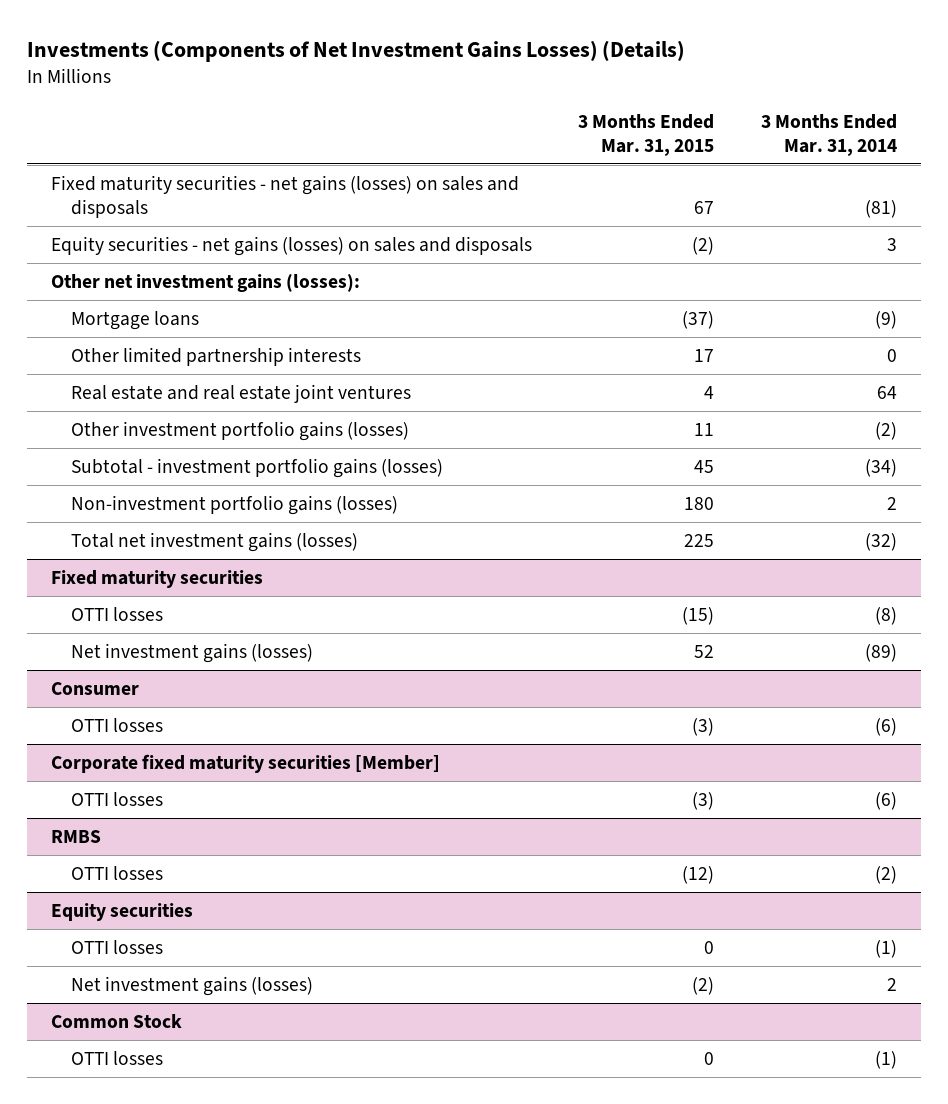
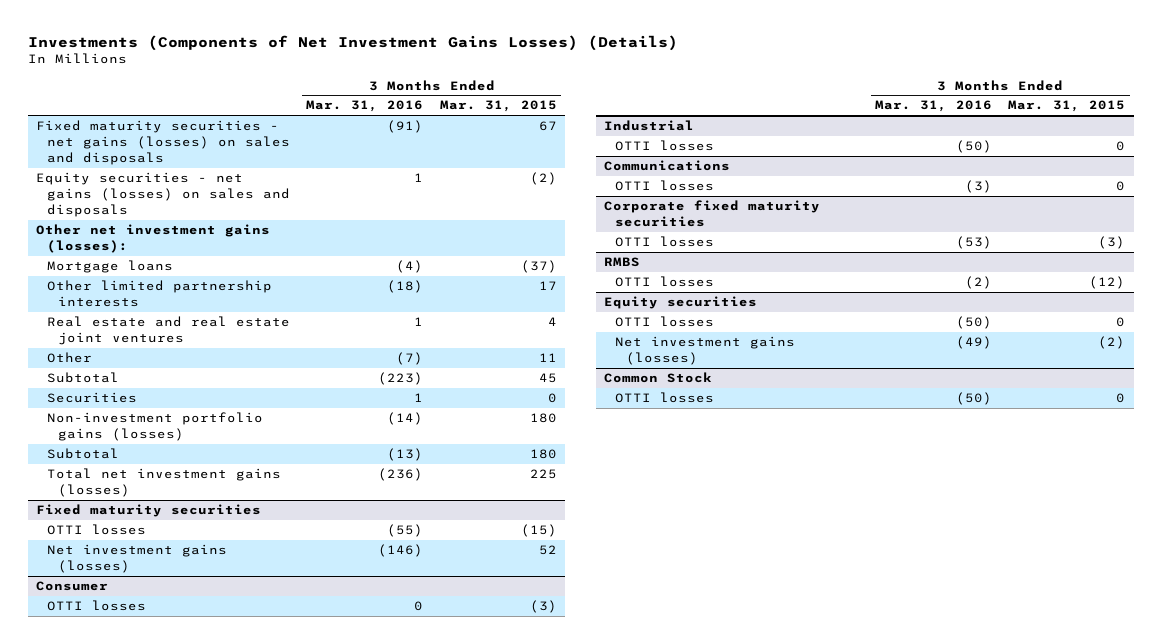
[761,113,898,156] 3 Months Ended Mar. 31, 2014 -> none
none -> [306,100,424,113] Mar. 31, 2016
[70,420,409,441] Other investment portfolio gains (losses) -> [46,352,92,364] Other
[70,457,443,478] Subtotal - investment portfolio gains (losses) -> [46,372,119,384] Subtotal
none -> [46,392,137,404] Securities
none -> [46,448,119,460] Subtotal
none -> [604,120,695,132] Industrial
none -> [615,140,715,152] OTTI losses
none -> [604,160,731,172] Communications
none -> [615,180,715,192] OTTI losses
[50,753,440,773] Corporate fixed maturity securities [Member] -> [604,200,821,228] Corporate fixed maturity securities

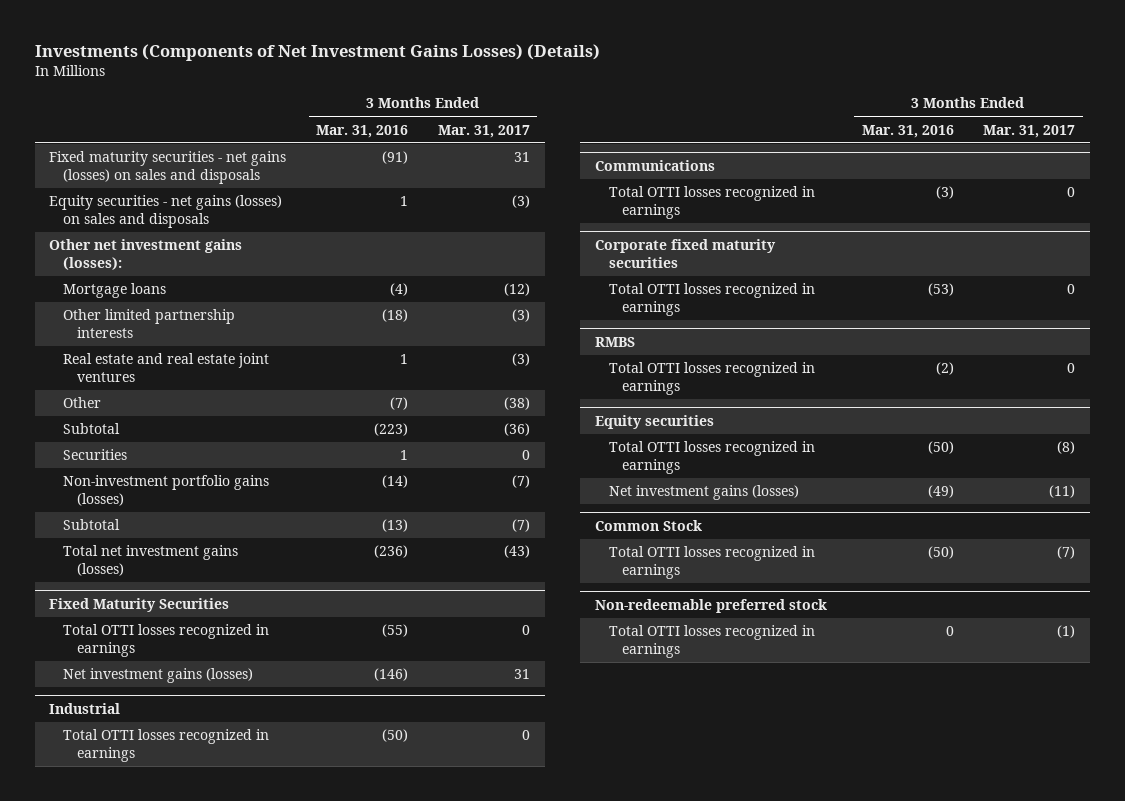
[440,100,558,113] Mar. 31, 2015 -> none
none -> [437,124,530,138] Mar. 31, 2017
[35,504,261,518] Fixed maturity securities -> [49,598,230,613] Fixed Maturity Securities
[46,524,146,536] OTTI losses -> [63,624,270,658] Total OTTI losses recognized in earnings
[35,581,108,592] Consumer -> none
[46,600,146,612] OTTI losses -> none
[615,140,715,152] OTTI losses -> [63,729,270,763] Total OTTI losses recognized in earnings
[615,180,715,192] OTTI losses -> [608,186,815,220] Total OTTI losses recognized in earnings
[615,236,715,248] OTTI losses -> [608,283,815,317] Total OTTI losses recognized in earnings
[615,276,715,288] OTTI losses -> [608,362,815,396] Total OTTI losses recognized in earnings
[615,316,715,328] OTTI losses -> [608,441,815,475] Total OTTI losses recognized in earnings
[615,392,715,404] OTTI losses -> [608,546,815,580] Total OTTI losses recognized in earnings
none -> [594,599,827,614] Non-redeemable preferred stock
none -> [608,625,815,659] Total OTTI losses recognized in earnings

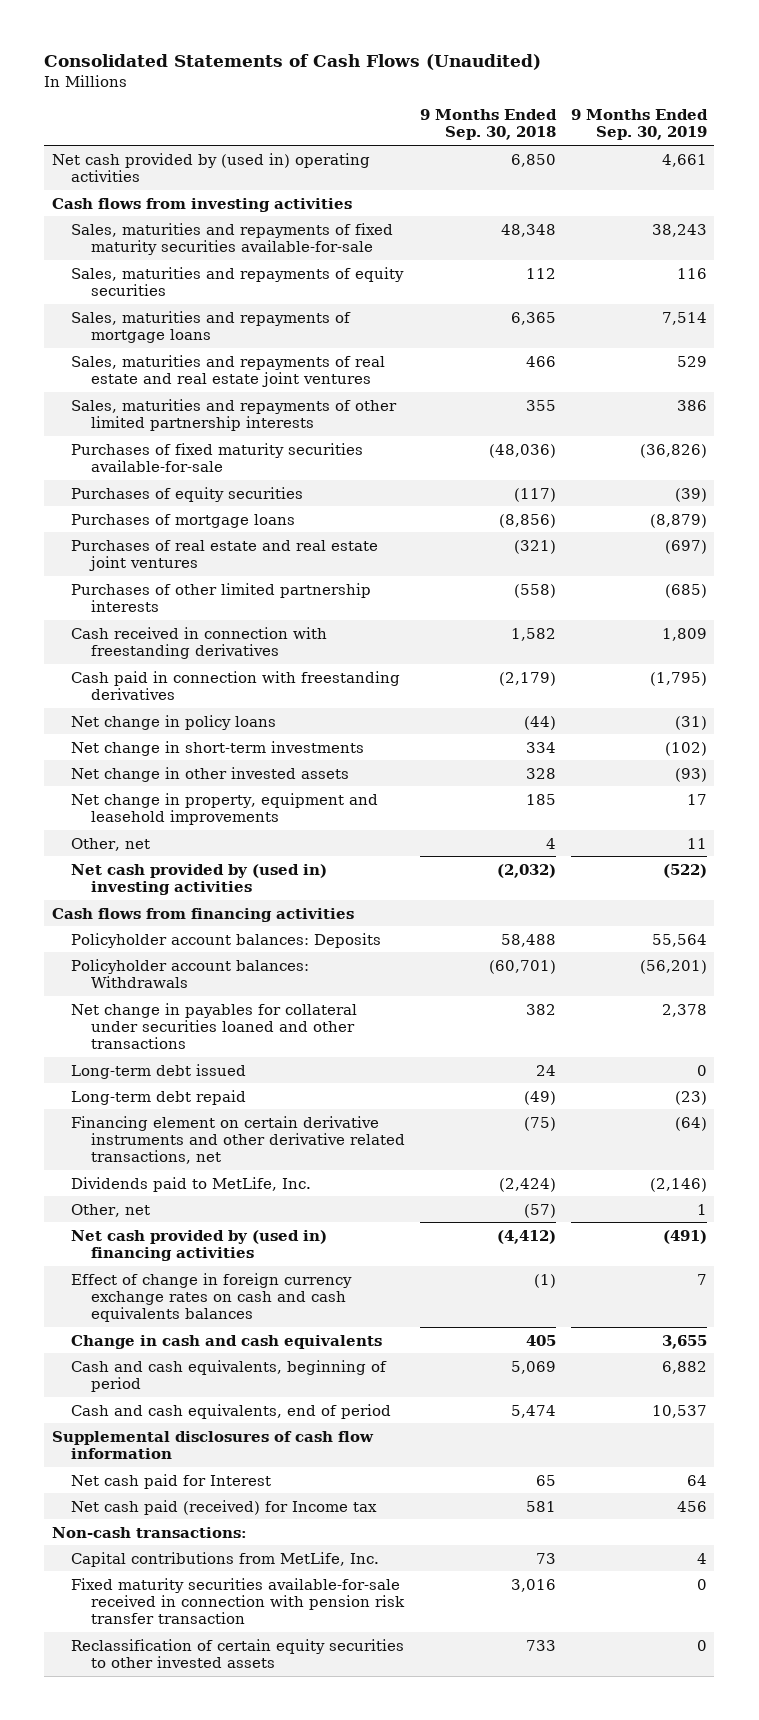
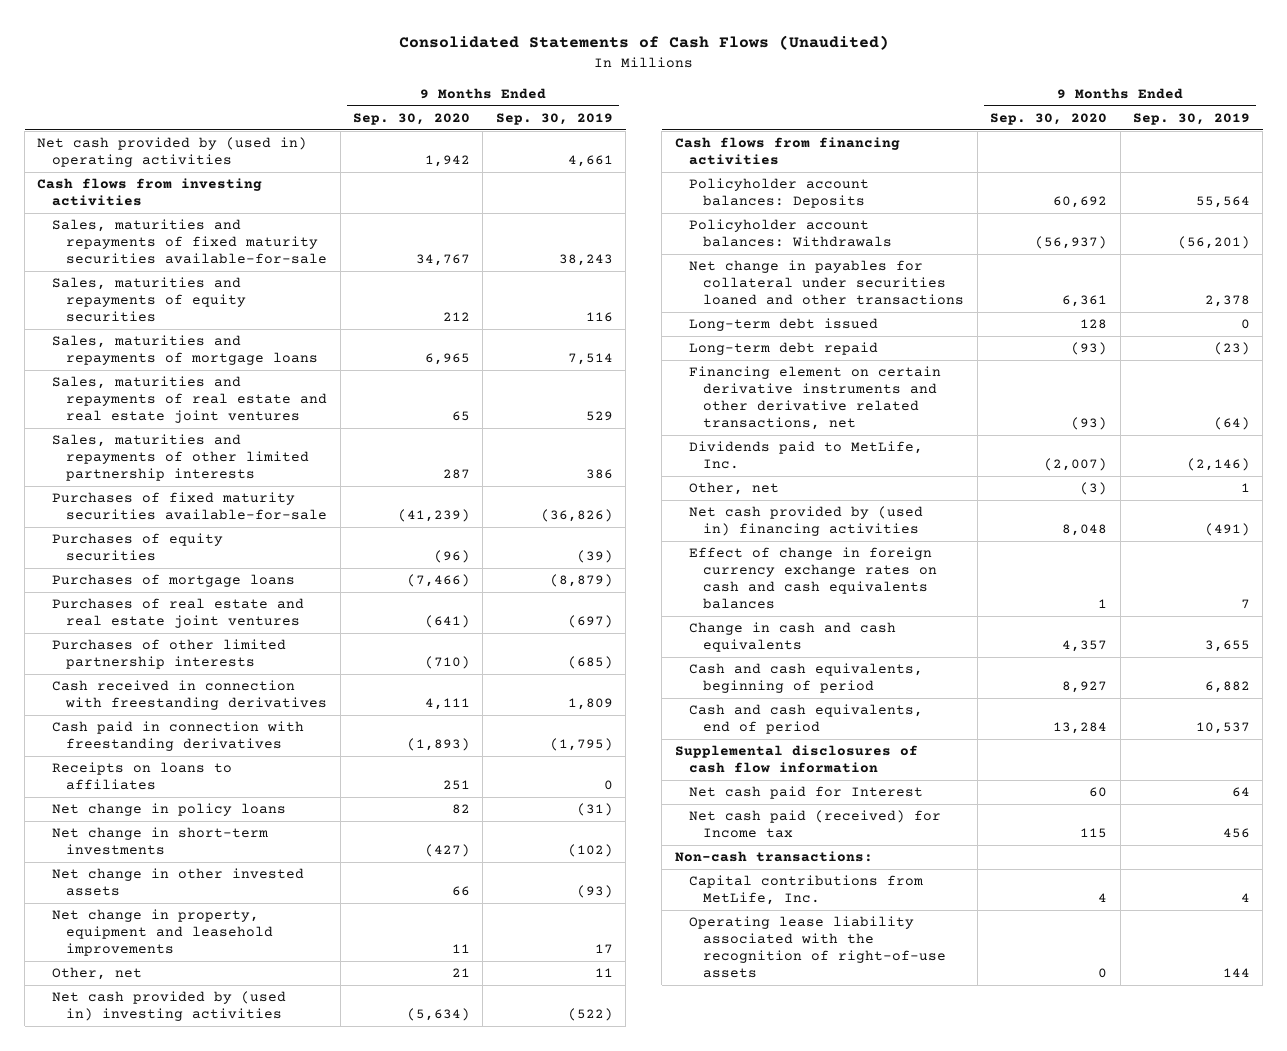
[419,109,557,141] 9 Months Ended Sep. 30, 2018 -> none
none -> [353,112,471,125] Sep. 30, 2020
none -> [51,762,232,791] Receipts on loans to affiliates
[71,1577,405,1624] Fixed maturity securities available-for-sale received in connection with pension risk transfer transaction -> none
[71,1638,405,1668] Reclassification of certain equity securities to other invested assets -> none
none -> [689,916,947,978] Operating lease liability associated with the recognition of right-of-use assets

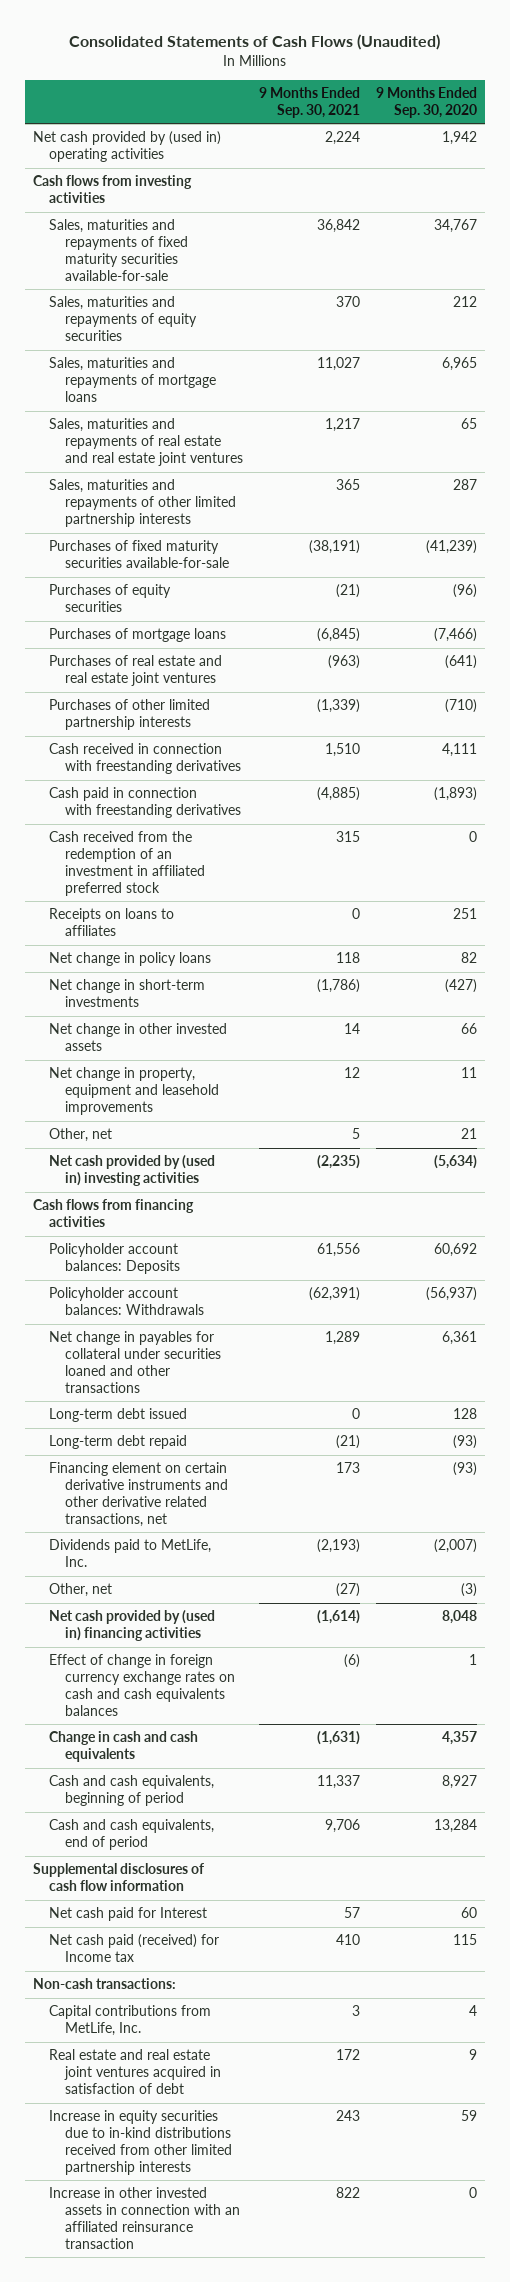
[495,112,613,125] Sep. 30, 2019 -> none
none -> [258,87,360,119] 9 Months Ended Sep. 30, 2021
none -> [48,831,205,897] Cash received from the redemption of an investment in affiliated preferred stock
[689,916,947,978] Operating lease liability associated with the recognition of right-of-use assets -> none
none -> [48,2049,221,2095] Real estate and real estate joint ventures acquired in satisfaction of debt
none -> [48,2110,232,2176] Increase in equity securities due to in-kind distributions received from other limited partnership interests
none -> [48,2187,240,2250] Increase in other invested assets in connection with an affiliated reinsurance transaction

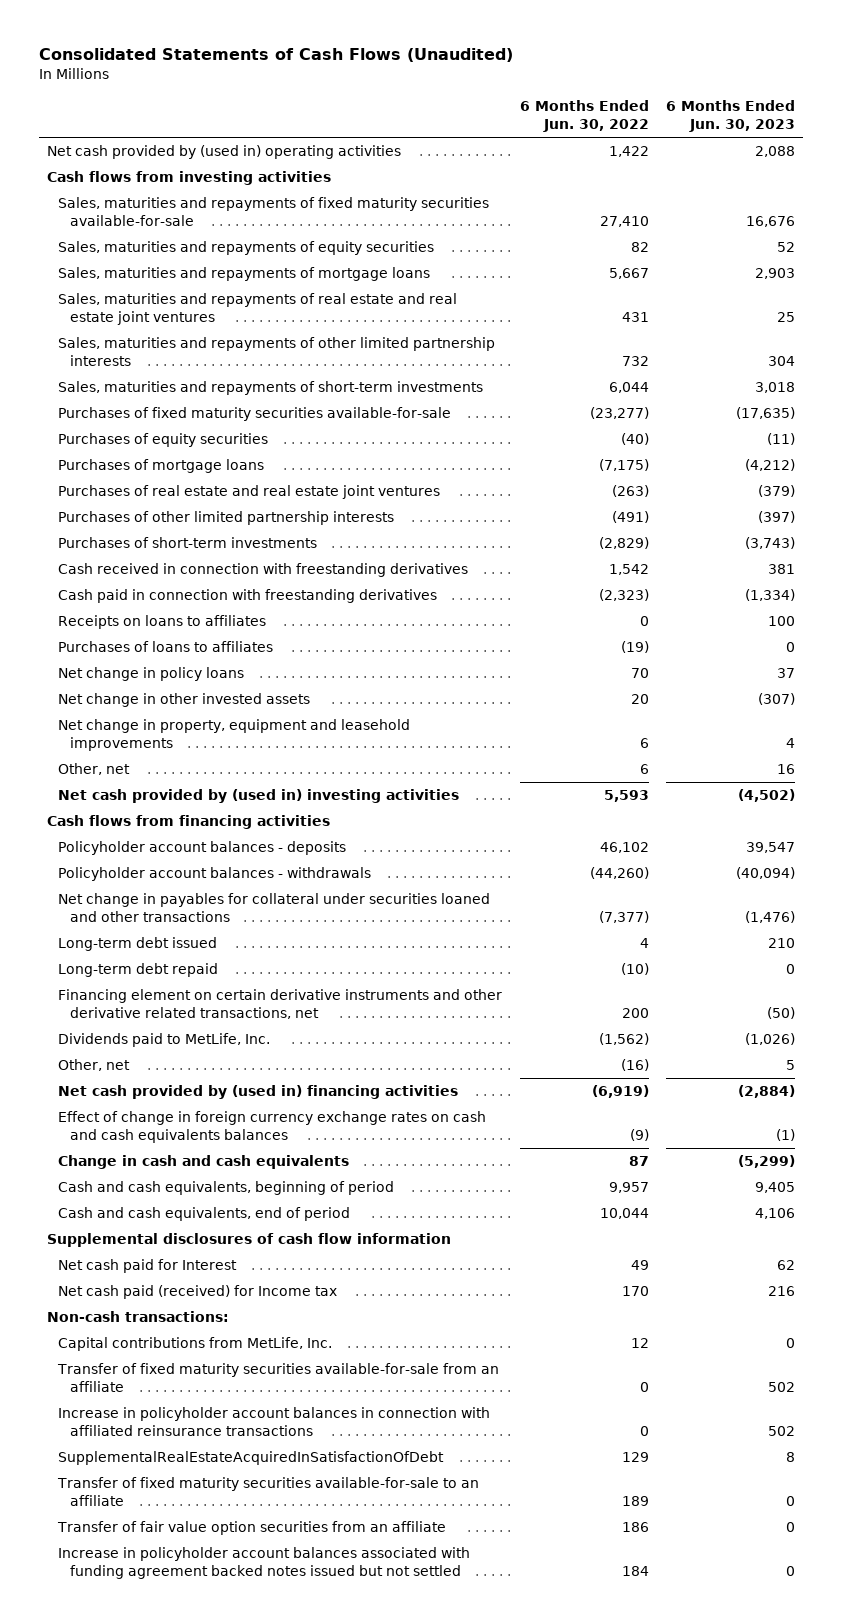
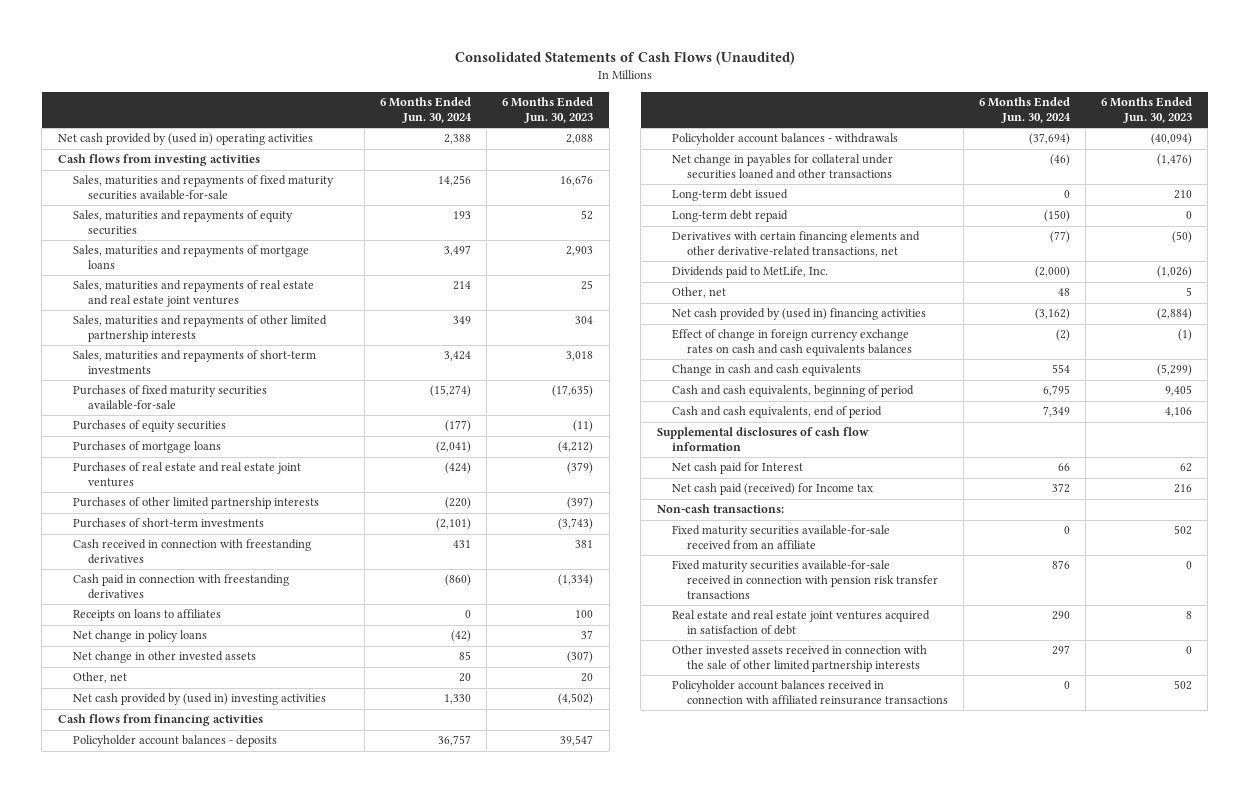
[519,100,649,133] 6 Months Ended Jun. 30, 2022 -> none
none -> [379,97,472,123] 6 Months Ended Jun. 30, 2024
[58,641,274,653] Purchases of loans to affiliates -> none
[58,719,411,751] Net change in property, equipment and leasehold improvements -> none
[776,764,795,775] 16 -> [581,673,594,683] 20
[58,989,503,1019] Financing element on certain derivative instruments and other derivative related transactions, net -> [671,231,920,258] Derivatives with certain financing elements and other derivative-related transactions, net
[58,1337,333,1352] Capital contributions from MetLife, Inc. -> none
[58,1451,445,1466] SupplementalRealEstateAcquiredInSatisfactionOfDebt -> none
[57,1477,480,1506] Transfer of fixed maturity securities available-for-sale to an affiliate -> none
[57,1521,447,1536] Transfer of fair value option securities from an affiliate -> none
[58,1547,471,1579] Increase in policyholder account balances associated with funding agreement backed notes issued but not settled -> none
[57,1363,500,1392] Transfer of fixed maturity securities available-for-sale from an affiliate -> [671,525,890,551] Fixed maturity securities available-for-sale received from an affiliate
none -> [671,560,938,600] Fixed maturity securities available-for-sale received in connection with pension risk transfer transactions
none -> [671,610,930,636] Real estate and real estate joint ventures acquired in satisfaction of debt
none -> [671,645,927,673] Other invested assets received in connection with the sale of other limited partnership interests
[58,1407,491,1436] Increase in policyholder account balances in connection with affiliated reinsurance transactions -> [671,680,948,706] Policyholder account balances received in connection with affiliated reinsurance transactions

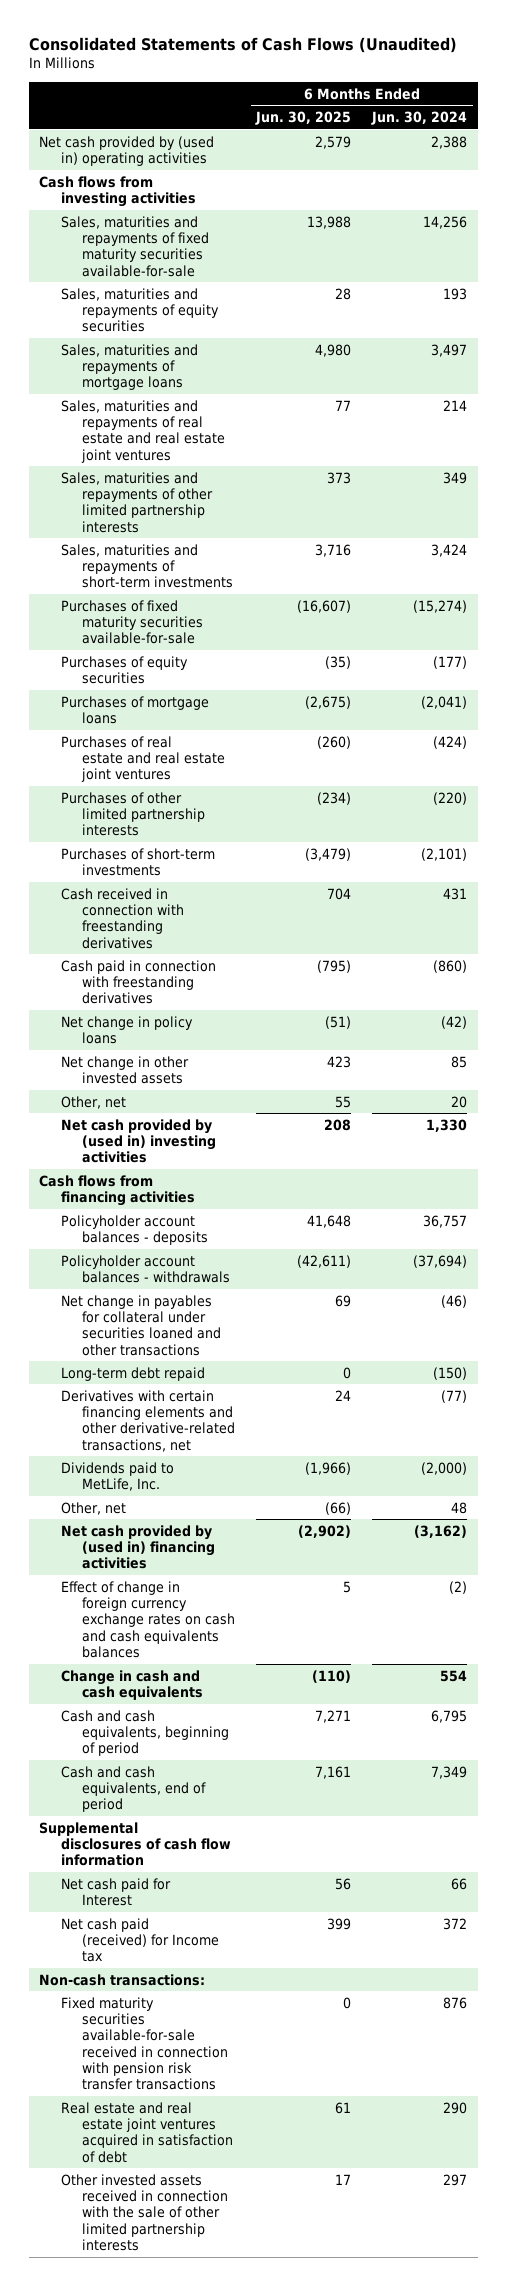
[502,97,594,123] 6 Months Ended Jun. 30, 2023 -> none
none -> [255,110,352,125] Jun. 30, 2025
[72,609,221,622] Receipts on loans to affiliates -> none
[671,189,788,202] Long-term debt issued -> none
[671,525,890,551] Fixed maturity securities available-for-sale received from an affiliate -> none
[671,680,948,706] Policyholder account balances received in connection with affiliated reinsurance transactions -> none

